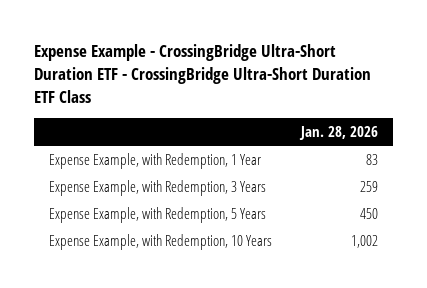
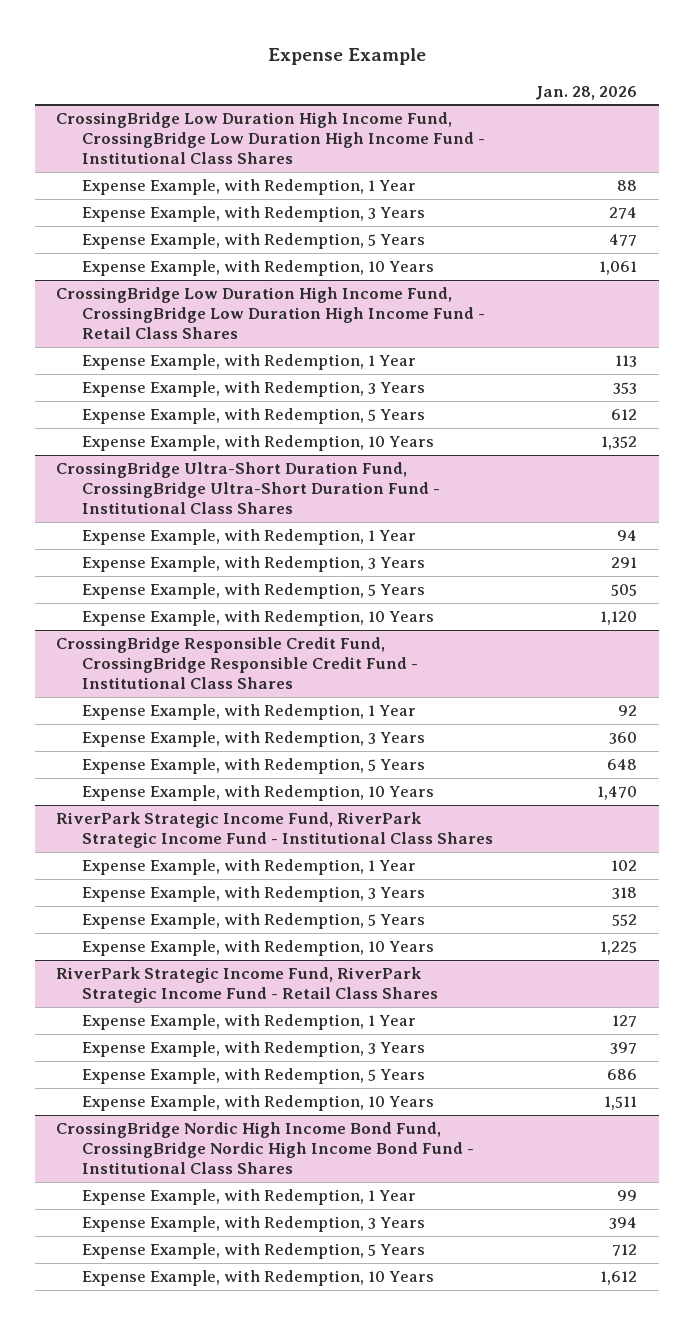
[33,43,371,103] Expense Example - CrossingBridge Ultra-Short Duration ETF - CrossingBridge Ultra-Short Duration ETF Class -> [267,47,426,65] Expense Example
none -> [56,112,486,164] CrossingBridge Low Duration High Income Fund, CrossingBridge Low Duration High Income Fund - Institutional Class Shares
[366,153,379,165] 83 -> [617,180,638,192] 88
[360,180,379,192] 259 -> [609,207,638,220] 274
[360,207,379,219] 450 -> [609,234,638,247] 477
[351,234,379,248] 1,002 -> [599,261,638,276] 1,061
none -> [56,287,486,339] CrossingBridge Low Duration High Income Fund, CrossingBridge Low Duration High Income Fund - Retail Class Shares
none -> [82,354,417,371] Expense Example, with Redemption, 1 Year
none -> [82,381,426,398] Expense Example, with Redemption, 3 Years
none -> [82,408,426,425] Expense Example, with Redemption, 5 Years
none -> [82,435,435,452] Expense Example, with Redemption, 10 Years
none -> [56,462,441,514] CrossingBridge Ultra-Short Duration Fund, CrossingBridge Ultra-Short Duration Fund - Institutional Class Shares
none -> [82,529,417,546] Expense Example, with Redemption, 1 Year
none -> [82,556,426,573] Expense Example, with Redemption, 3 Years
none -> [82,583,426,600] Expense Example, with Redemption, 5 Years
none -> [82,610,435,627] Expense Example, with Redemption, 10 Years
none -> [56,637,419,689] CrossingBridge Responsible Credit Fund, CrossingBridge Responsible Credit Fund - Institutional Class Shares
none -> [82,704,417,721] Expense Example, with Redemption, 1 Year
none -> [82,731,426,748] Expense Example, with Redemption, 3 Years
none -> [82,758,426,775] Expense Example, with Redemption, 5 Years
none -> [82,785,435,802] Expense Example, with Redemption, 10 Years
none -> [56,812,494,849] RiverPark Strategic Income Fund, RiverPark Strategic Income Fund - Institutional Class Shares
none -> [82,859,417,876] Expense Example, with Redemption, 1 Year
none -> [82,886,426,903] Expense Example, with Redemption, 3 Years
none -> [82,913,426,930] Expense Example, with Redemption, 5 Years
none -> [82,940,435,957] Expense Example, with Redemption, 10 Years
none -> [56,967,439,1004] RiverPark Strategic Income Fund, RiverPark Strategic Income Fund - Retail Class Shares
none -> [82,1014,417,1031] Expense Example, with Redemption, 1 Year
none -> [82,1041,426,1058] Expense Example, with Redemption, 3 Years
none -> [82,1068,426,1085] Expense Example, with Redemption, 5 Years
none -> [82,1095,435,1112] Expense Example, with Redemption, 10 Years
none -> [56,1122,475,1174] CrossingBridge Nordic High Income Bond Fund, CrossingBridge Nordic High Income Bond Fund - Institutional Class Shares
none -> [82,1189,417,1206] Expense Example, with Redemption, 1 Year
none -> [82,1216,426,1233] Expense Example, with Redemption, 3 Years
none -> [82,1243,426,1260] Expense Example, with Redemption, 5 Years
none -> [82,1270,435,1287] Expense Example, with Redemption, 10 Years

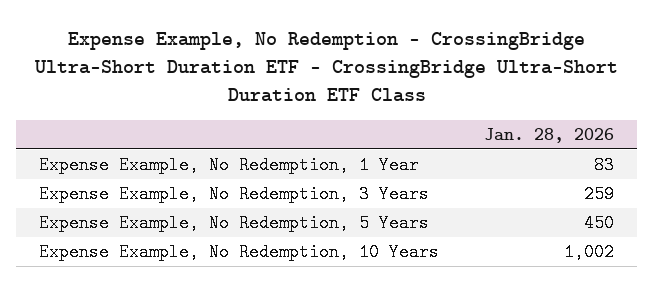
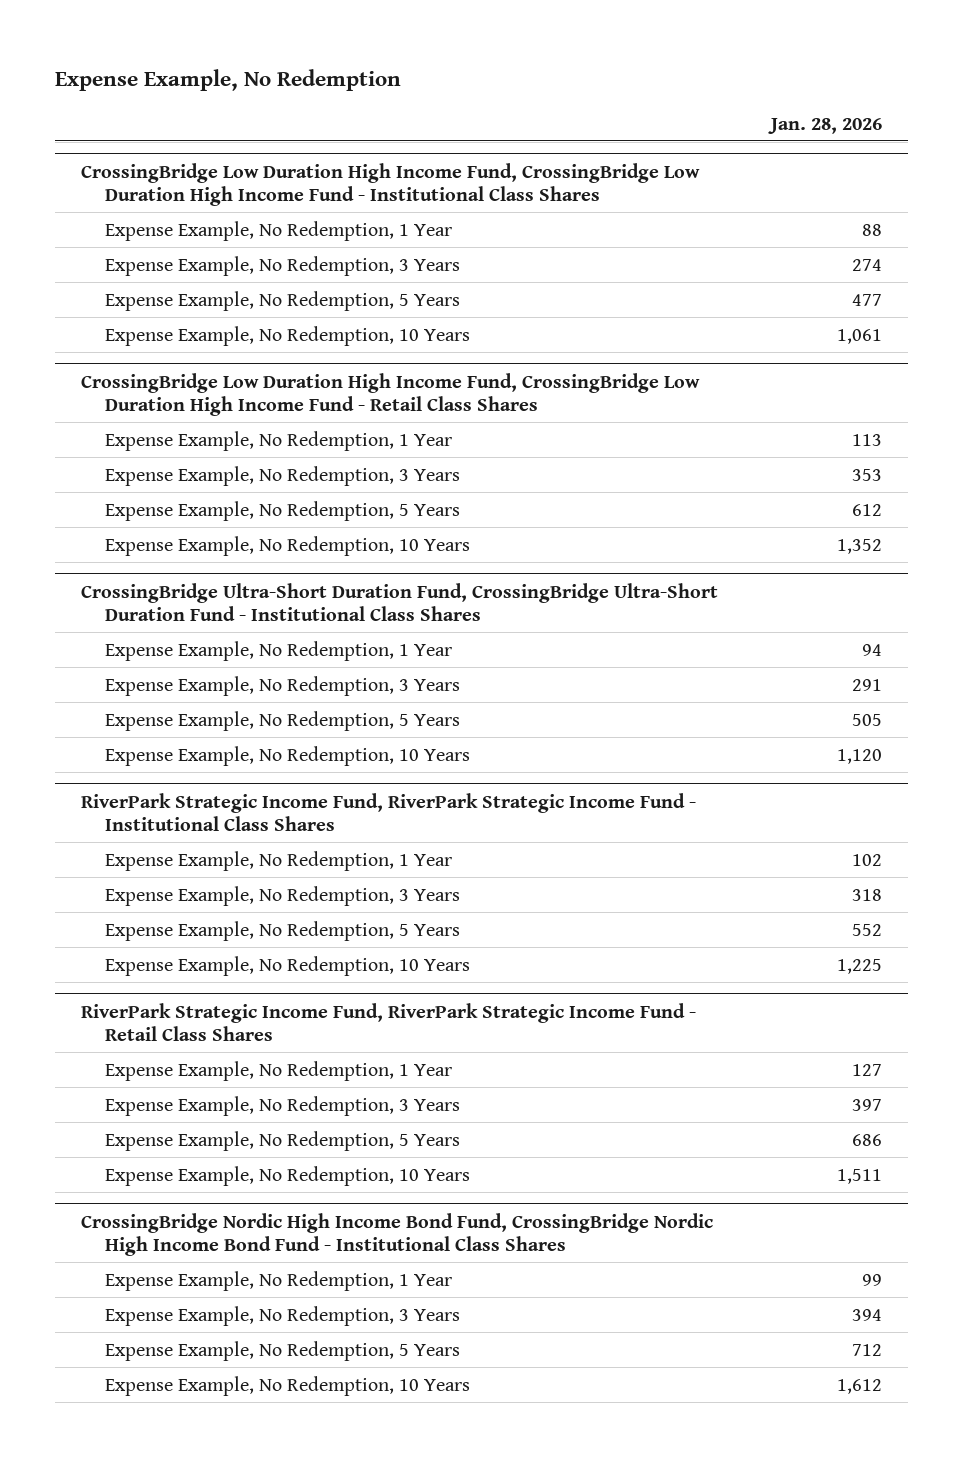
[33,31,618,103] Expense Example, No Redemption - CrossingBridge Ultra-Short Duration ETF - CrossingBridge Ultra-Short Duration ETF Class -> [54,68,401,91] Expense Example, No Redemption
none -> [81,162,701,206] CrossingBridge Low Duration High Income Fund, CrossingBridge Low Duration High Income Fund - Institutional Class Shares
[594,156,615,175] 83 -> [861,223,882,236] 88
[584,185,615,204] 259 -> [851,258,882,271] 274
[584,214,615,233] 450 -> [851,293,882,306] 477
[564,243,615,262] 1,002 -> [836,328,882,344] 1,061
none -> [81,372,701,416] CrossingBridge Low Duration High Income Fund, CrossingBridge Low Duration High Income Fund - Retail Class Shares
none -> [104,430,452,451] Expense Example, No Redemption, 1 Year
none -> [104,465,460,486] Expense Example, No Redemption, 3 Years
none -> [104,500,460,521] Expense Example, No Redemption, 5 Years
none -> [104,535,470,556] Expense Example, No Redemption, 10 Years
none -> [81,582,719,621] CrossingBridge Ultra-Short Duration Fund, CrossingBridge Ultra-Short Duration Fund - Institutional Class Shares
none -> [104,640,452,661] Expense Example, No Redemption, 1 Year
none -> [104,675,460,696] Expense Example, No Redemption, 3 Years
none -> [104,710,460,731] Expense Example, No Redemption, 5 Years
none -> [104,745,470,766] Expense Example, No Redemption, 10 Years
none -> [81,792,697,831] RiverPark Strategic Income Fund, RiverPark Strategic Income Fund - Institutional Class Shares
none -> [104,850,452,871] Expense Example, No Redemption, 1 Year
none -> [104,885,460,906] Expense Example, No Redemption, 3 Years
none -> [104,920,460,941] Expense Example, No Redemption, 5 Years
none -> [104,955,470,976] Expense Example, No Redemption, 10 Years
none -> [81,1002,697,1041] RiverPark Strategic Income Fund, RiverPark Strategic Income Fund - Retail Class Shares
none -> [104,1060,452,1081] Expense Example, No Redemption, 1 Year
none -> [104,1095,460,1116] Expense Example, No Redemption, 3 Years
none -> [104,1130,460,1151] Expense Example, No Redemption, 5 Years
none -> [104,1165,470,1186] Expense Example, No Redemption, 10 Years
none -> [81,1212,714,1256] CrossingBridge Nordic High Income Bond Fund, CrossingBridge Nordic High Income Bond Fund - Institutional Class Shares
none -> [104,1270,452,1291] Expense Example, No Redemption, 1 Year
none -> [104,1305,460,1326] Expense Example, No Redemption, 3 Years
none -> [104,1340,460,1361] Expense Example, No Redemption, 5 Years
none -> [104,1375,470,1396] Expense Example, No Redemption, 10 Years

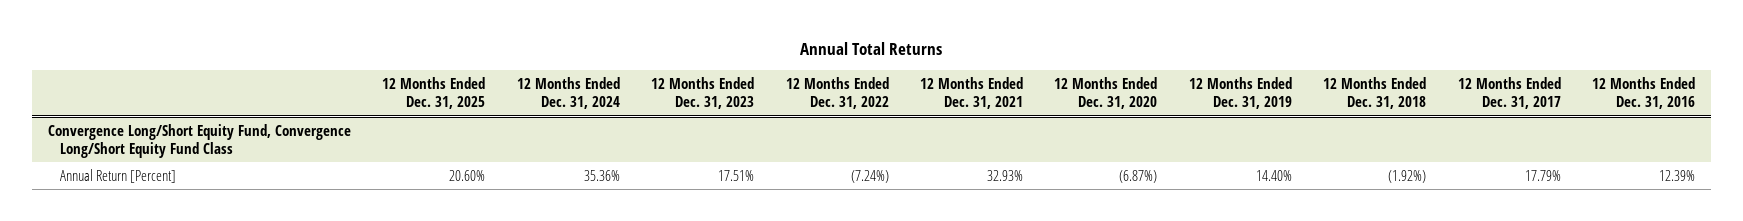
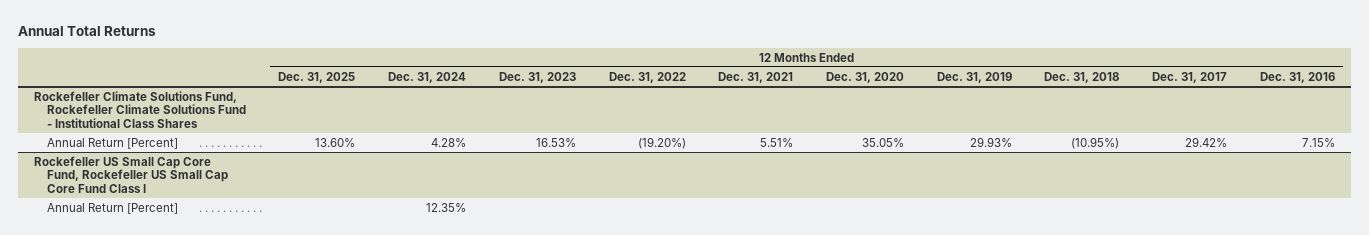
[47,124,351,158] Convergence Long/Short Equity Fund, Convergence Long/Short Equity Fund Class -> none
none -> [34,90,246,128] Rockefeller Climate Solutions Fund, Rockefeller Climate Solutions Fund - Institutional Class Shares
[449,170,486,182] 20.60% -> [315,137,356,147] 13.60%
[583,170,620,182] 35.36% -> [431,137,467,147] 4.28%
[718,170,755,182] 17.51% -> [535,137,576,147] 16.53%
[850,170,889,184] (7.24%) -> [637,136,686,149] (19.20%)
[986,170,1023,182] 32.93% -> [760,137,794,147] 5.51%
[1119,170,1158,184] (6.87%) -> [862,137,905,147] 35.05%
[1255,170,1292,182] 14.40% -> [969,136,1012,147] 29.93%
[1388,170,1427,184] (1.92%) -> [1071,136,1120,149] (10.95%)
[1524,170,1561,182] 17.79% -> [1185,136,1228,147] 29.42%
[1658,170,1695,182] 12.39% -> [1301,137,1335,147] 7.15%
none -> [34,155,228,193] Rockefeller US Small Cap Core Fund, Rockefeller US Small Cap Core Fund Class I
none -> [46,202,178,214] Annual Return [Percent]

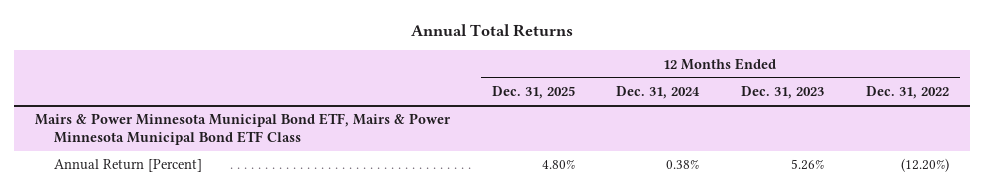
[718,71,794,83] Dec. 31, 2021 -> none
[826,71,905,83] Dec. 31, 2020 -> none
[936,71,1012,83] Dec. 31, 2019 -> none
[1044,71,1120,83] Dec. 31, 2018 -> none
[1152,71,1228,83] Dec. 31, 2017 -> none
[1259,71,1335,83] Dec. 31, 2016 -> none
[34,90,246,128] Rockefeller Climate Solutions Fund, Rockefeller Climate Solutions Fund - Institutional Class Shares -> none
[34,155,228,193] Rockefeller US Small Cap Core Fund, Rockefeller US Small Cap Core Fund Class I -> none
[46,202,178,214] Annual Return [Percent] -> none
none -> [34,113,451,146] Mairs & Power Minnesota Municipal Bond ETF, Mairs & Power Minnesota Municipal Bond ETF Class
[315,137,356,147] 13.60% -> [541,159,575,170] 4.80%
[431,137,467,147] 4.28% -> [666,159,700,170] 0.38%
[535,137,576,147] 16.53% -> [791,159,825,171] 5.26%
[637,136,686,149] (19.20%) -> [901,158,950,173] (12.20%)

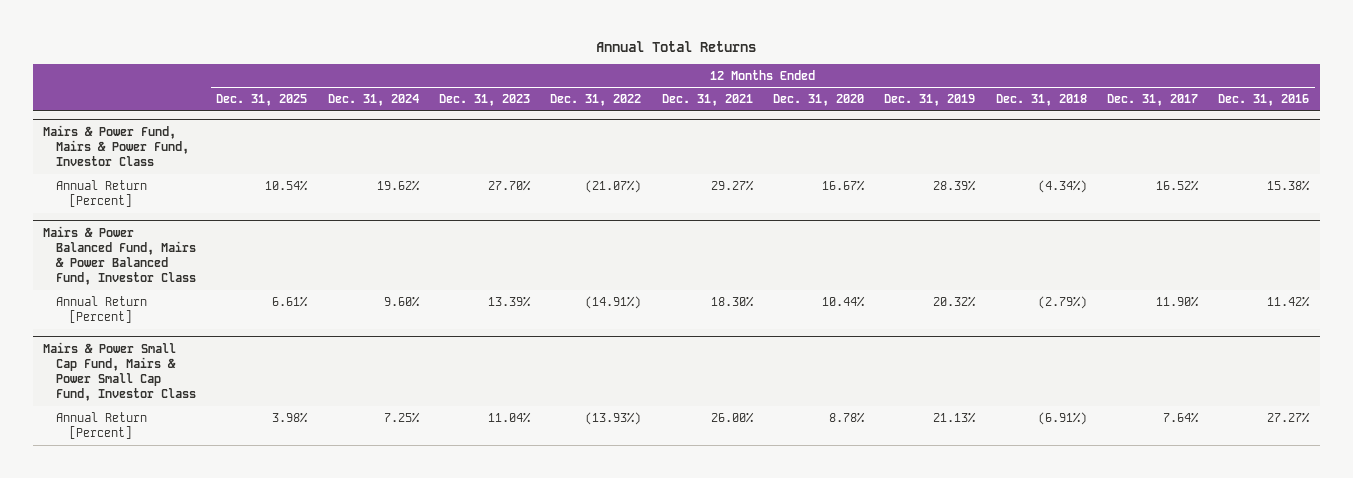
none -> [661,94,753,107] Dec. 31, 2021
none -> [773,94,865,107] Dec. 31, 2020
none -> [884,94,976,107] Dec. 31, 2019
none -> [995,94,1087,107] Dec. 31, 2018
none -> [1107,94,1199,107] Dec. 31, 2017
none -> [1218,94,1310,107] Dec. 31, 2016
[34,113,451,146] Mairs & Power Minnesota Municipal Bond ETF, Mairs & Power Minnesota Municipal Bond ETF Class -> none
none -> [43,124,190,167] Mairs & Power Fund, Mairs & Power Fund, Investor Class
[541,159,575,170] 4.80% -> [265,179,309,191] 10.54%
[666,159,700,170] 0.38% -> [376,179,420,191] 19.62%
[791,159,825,171] 5.26% -> [488,179,532,191] 27.70%
[901,158,950,173] (12.20%) -> [585,179,642,193] (21.07%)
none -> [43,225,197,286] Mairs & Power Balanced Fund, Mairs & Power Balanced Fund, Investor Class
none -> [56,295,148,324] Annual Return [Percent]
none -> [43,341,197,402] Mairs & Power Small Cap Fund, Mairs & Power Small Cap Fund, Investor Class
none -> [56,411,148,440] Annual Return [Percent]

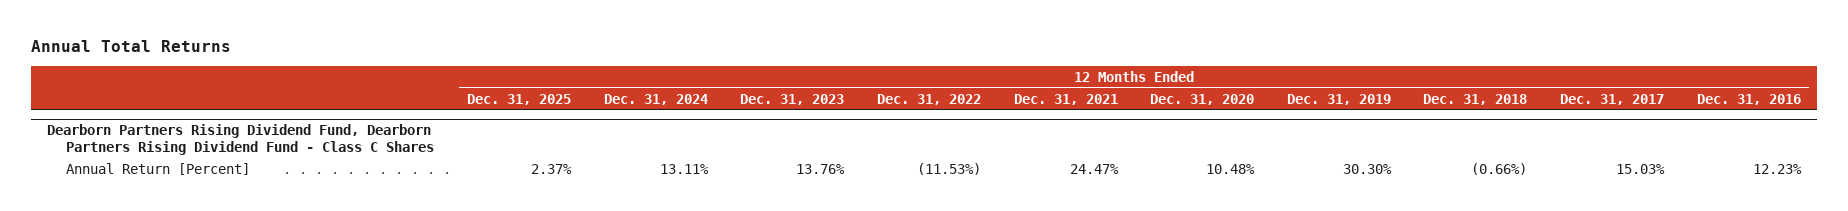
[43,124,190,167] Mairs & Power Fund, Mairs & Power Fund, Investor Class -> none
[43,225,197,286] Mairs & Power Balanced Fund, Mairs & Power Balanced Fund, Investor Class -> none
[56,295,148,324] Annual Return [Percent] -> none
[43,341,197,402] Mairs & Power Small Cap Fund, Mairs & Power Small Cap Fund, Investor Class -> none
[56,411,148,440] Annual Return [Percent] -> none
none -> [47,124,435,156] Dearborn Partners Rising Dividend Fund, Dearborn Partners Rising Dividend Fund - Class C Shares
[265,179,309,191] 10.54% -> [531,163,573,174] 2.37%
[376,179,420,191] 19.62% -> [659,163,709,174] 13.11%
[488,179,532,191] 27.70% -> [796,163,846,174] 13.76%
[585,179,642,193] (21.07%) -> [916,162,981,175] (11.53%)
[710,179,754,191] 29.27% -> [1069,163,1119,174] 24.47%
[822,179,866,191] 16.67% -> [1206,163,1256,174] 10.48%
[933,179,977,191] 28.39% -> [1342,163,1392,174] 30.30%
[1037,179,1087,193] (4.34%) -> [1471,162,1528,175] (0.66%)
[1156,179,1200,191] 16.52% -> [1615,163,1665,174] 15.03%
[1267,179,1311,191] 15.38% -> [1752,163,1802,174] 12.23%

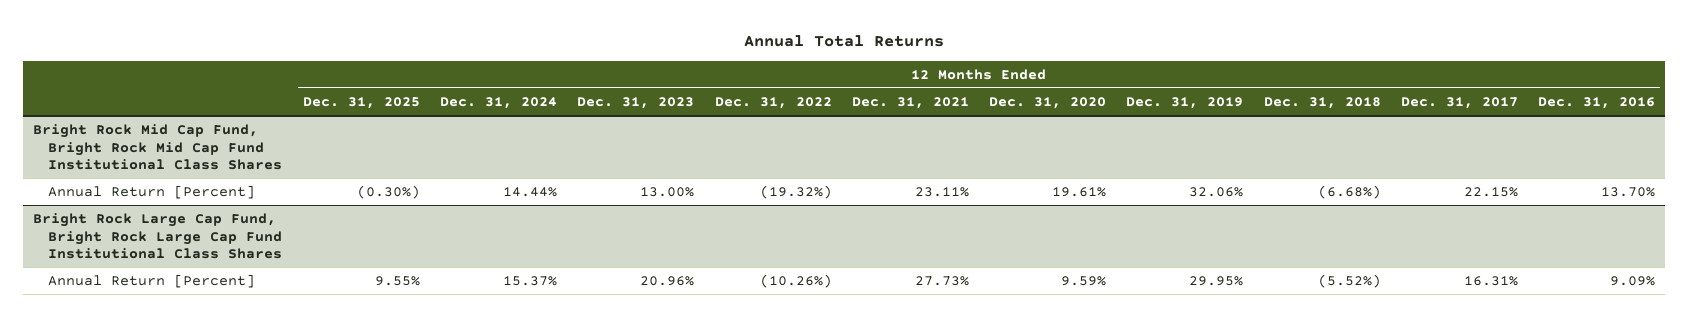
[47,124,435,156] Dearborn Partners Rising Dividend Fund, Dearborn Partners Rising Dividend Fund - Class C Shares -> none
none -> [32,124,283,171] Bright Rock Mid Cap Fund, Bright Rock Mid Cap Fund Institutional Class Shares
[531,163,573,174] 2.37% -> [356,185,420,200] (0.30%)
[659,163,709,174] 13.11% -> [503,187,558,198] 14.44%
[796,163,846,174] 13.76% -> [640,187,695,198] 13.00%
[916,162,981,175] (11.53%) -> [759,185,832,200] (19.32%)
[1069,163,1119,174] 24.47% -> [914,187,969,198] 23.11%
[1206,163,1256,174] 10.48% -> [1052,187,1107,198] 19.61%
[1342,163,1392,174] 30.30% -> [1189,187,1244,198] 32.06%
[1471,162,1528,175] (0.66%) -> [1317,185,1381,200] (6.68%)
[1615,163,1665,174] 15.03% -> [1463,187,1518,198] 22.15%
[1752,163,1802,174] 12.23% -> [1601,187,1656,198] 13.70%
none -> [32,213,283,260] Bright Rock Large Cap Fund, Bright Rock Large Cap Fund Institutional Class Shares
none -> [48,274,256,289] Annual Return [Percent]

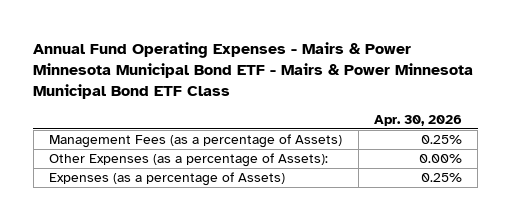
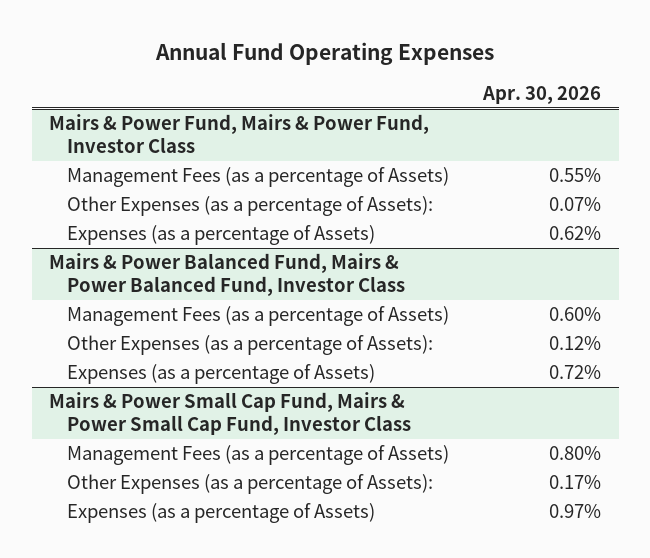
[33,42,474,99] Annual Fund Operating Expenses - Mairs & Power Minnesota Municipal Bond ETF - Mairs & Power Minnesota Municipal Bond ETF Class -> [155,42,495,66] Annual Fund Operating Expenses
none -> [48,114,429,153] Mairs & Power Fund, Mairs & Power Fund, Investor Class
[420,135,462,145] 0.25% -> [549,168,602,183] 0.55%
[418,154,462,164] 0.00% -> [549,197,602,212] 0.07%
[420,173,462,183] 0.25% -> [549,226,602,241] 0.62%
none -> [48,253,405,296] Mairs & Power Balanced Fund, Mairs & Power Balanced Fund, Investor Class
none -> [66,306,449,327] Management Fees (as a percentage of Assets)
none -> [66,335,433,356] Other Expenses (as a percentage of Assets):
none -> [66,364,375,385] Expenses (as a percentage of Assets)
none -> [48,392,411,435] Mairs & Power Small Cap Fund, Mairs & Power Small Cap Fund, Investor Class
none -> [66,445,449,466] Management Fees (as a percentage of Assets)
none -> [66,474,433,495] Other Expenses (as a percentage of Assets):
none -> [66,503,375,524] Expenses (as a percentage of Assets)

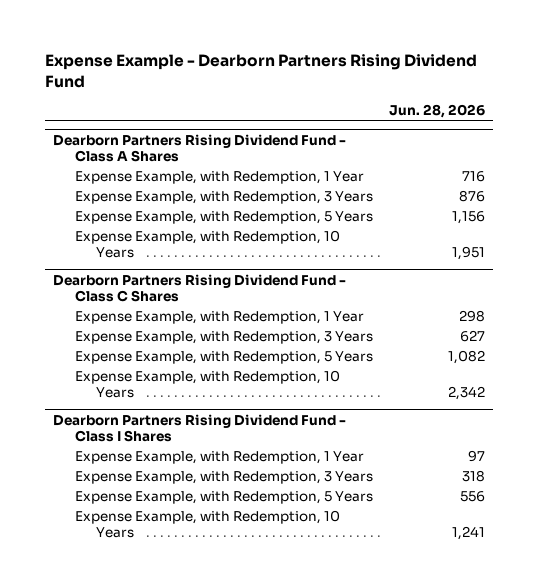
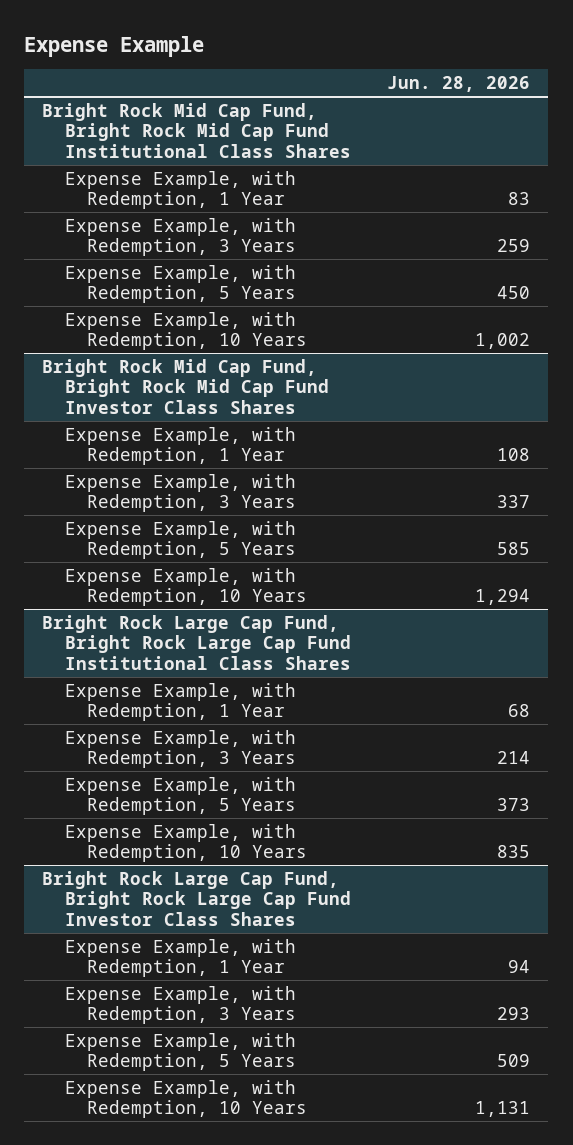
[45,54,478,89] Expense Example - Dearborn Partners Rising Dividend Fund -> [24,35,205,57] Expense Example
[53,133,347,162] Dearborn Partners Rising Dividend Fund - Class A Shares -> none
[53,273,347,302] Dearborn Partners Rising Dividend Fund - Class C Shares -> none
[53,413,347,442] Dearborn Partners Rising Dividend Fund - Class I Shares -> none
none -> [42,102,351,158] Bright Rock Mid Cap Fund, Bright Rock Mid Cap Fund Institutional Class Shares
[462,170,486,182] 716 -> [508,192,531,206] 83
[459,189,486,202] 876 -> [497,239,531,253] 259
[452,210,486,224] 1,156 -> [497,286,531,300] 450
[452,245,486,260] 1,951 -> [475,333,531,350] 1,002
none -> [42,358,329,414] Bright Rock Mid Cap Fund, Bright Rock Mid Cap Fund Investor Class Shares
[459,309,486,322] 298 -> [497,448,531,462] 108
[460,329,486,342] 627 -> [497,495,531,509] 337
[448,349,486,364] 1,082 -> [497,542,531,556] 585
[448,385,486,400] 2,342 -> [475,589,531,606] 1,294
none -> [42,614,351,670] Bright Rock Large Cap Fund, Bright Rock Large Cap Fund Institutional Class Shares
[468,449,486,462] 97 -> [508,704,531,718] 68
[462,469,486,482] 318 -> [497,751,531,765] 214
[460,490,486,502] 556 -> [497,798,531,812] 373
[452,525,486,540] 1,241 -> [497,845,531,859] 835
none -> [42,870,351,926] Bright Rock Large Cap Fund, Bright Rock Large Cap Fund Investor Class Shares
none -> [64,938,296,978] Expense Example, with Redemption, 1 Year
none -> [64,985,297,1025] Expense Example, with Redemption, 3 Years
none -> [64,1032,297,1072] Expense Example, with Redemption, 5 Years
none -> [64,1079,308,1119] Expense Example, with Redemption, 10 Years

